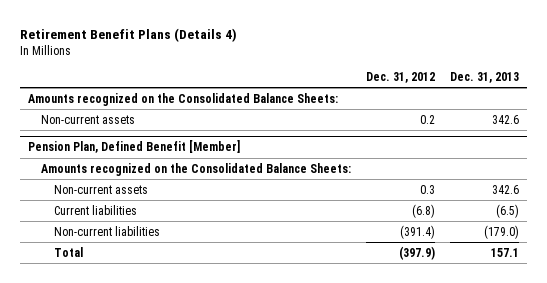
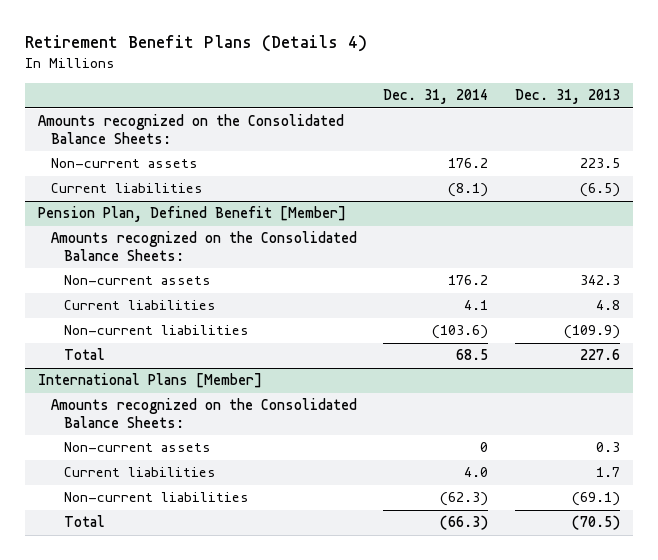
[366,72,436,84] Dec. 31, 2012 -> none
none -> [383,89,489,105] Dec. 31, 2014
[492,114,520,124] 342.6 -> [579,158,620,169] 223.5
none -> [51,183,204,194] Current liabilities
[492,184,520,194] 342.6 -> [579,275,620,286] 342.3
[496,203,520,218] (6.5) -> [595,300,620,311] 4.8
[484,224,520,239] (179.0) -> [563,325,620,340] (109.9)
[491,247,520,257] 157.1 -> [579,349,620,361] 227.6
none -> [38,373,263,389] International Plans [Member]
none -> [51,398,358,428] Amounts recognized on the Consolidated Balance Sheets:
none -> [63,442,211,453] Non-current assets
none -> [63,467,216,478] Current liabilities
none -> [63,492,249,503] Non-current liabilities
none -> [63,515,105,528] Total

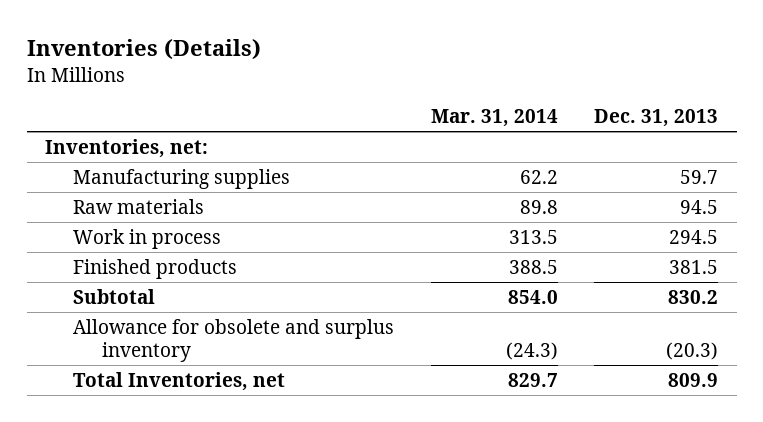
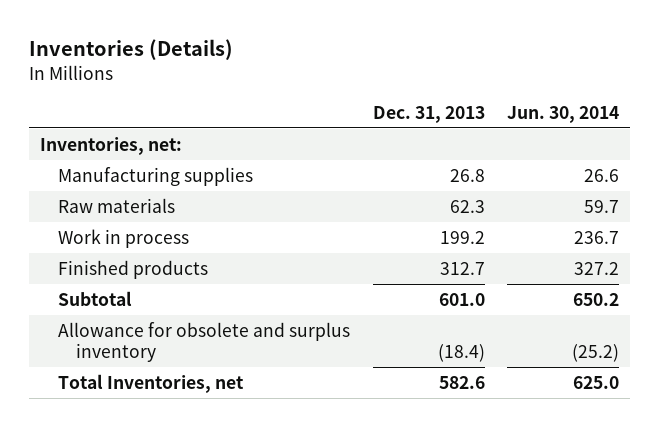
[430,109,558,128] Mar. 31, 2014 -> none
none -> [507,105,620,123] Jun. 30, 2014
[680,169,719,184] 59.7 -> [449,168,485,182] 26.8
[680,199,719,214] 94.5 -> [449,199,485,213] 62.3
[669,229,719,244] 294.5 -> [439,230,485,244] 199.2
[669,259,719,274] 381.5 -> [439,261,485,275] 312.7
[668,289,719,304] 830.2 -> [438,292,485,306] 601.0
[666,342,719,361] (20.3) -> [437,343,485,362] (18.4)
[668,372,719,387] 809.9 -> [438,375,485,389] 582.6

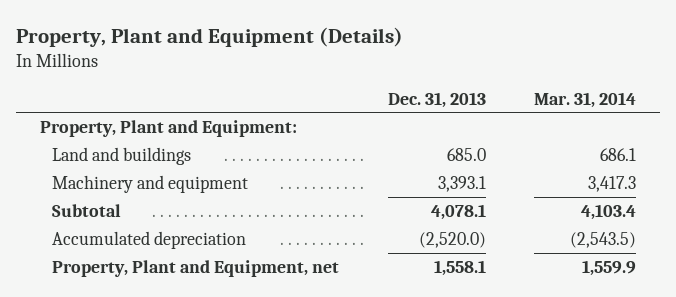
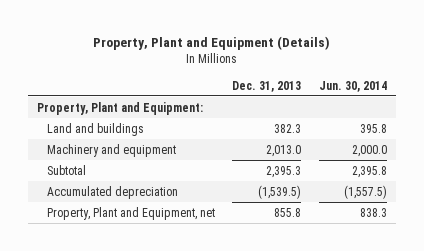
[533,91,636,108] Mar. 31, 2014 -> none
none -> [318,80,387,92] Jun. 30, 2014
[446,147,486,161] 685.0 -> [274,123,302,133] 382.3
[437,175,486,192] 3,393.1 -> [266,144,302,157] 2,013.0
[430,203,486,220] 4,078.1 -> [266,165,302,178] 2,395.3
[418,231,486,248] (2,520.0) -> [258,184,302,199] (1,539.5)
[433,259,486,276] 1,558.1 -> [274,207,302,217] 855.8

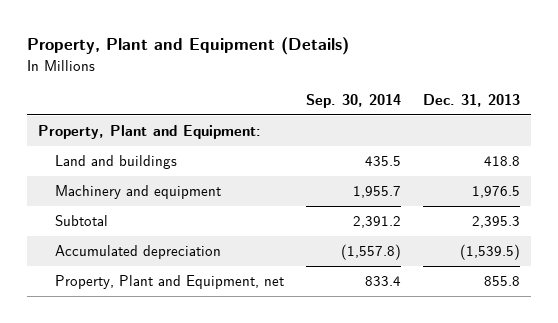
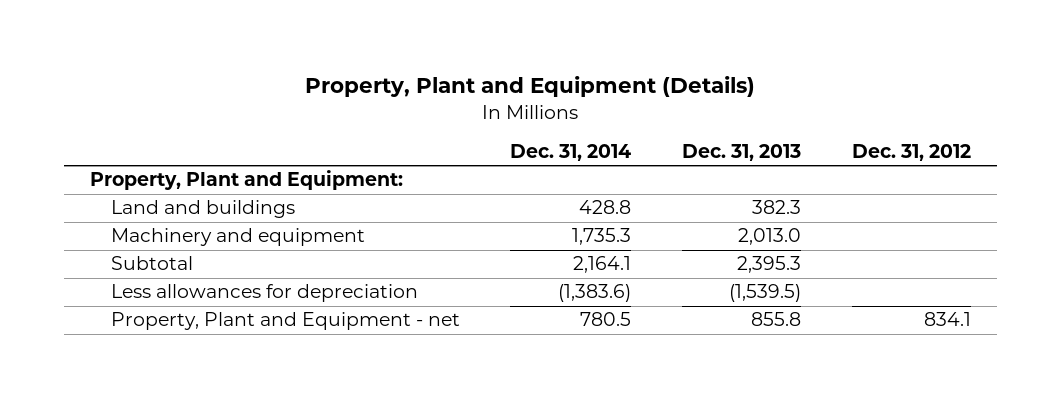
[306,94,402,109] Sep. 30, 2014 -> none
none -> [510,144,632,162] Dec. 31, 2014
none -> [852,144,972,162] Dec. 31, 2012
[484,155,521,166] 418.8 -> [752,200,802,215] 382.3
[472,185,521,198] 1,976.5 -> [738,228,802,246] 2,013.0
[55,244,222,259] Accumulated depreciation -> [110,284,418,303] Less allowances for depreciation
[55,274,285,289] Property, Plant and Equipment, net -> [110,312,460,331] Property, Plant and Equipment - net

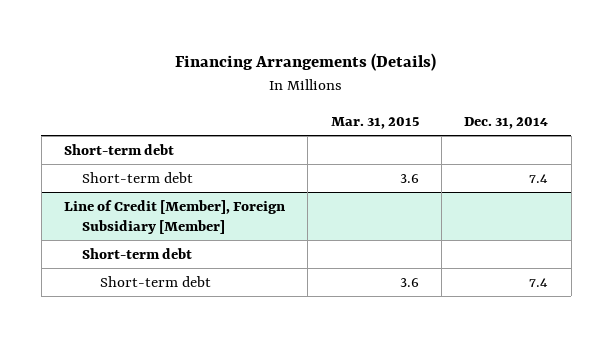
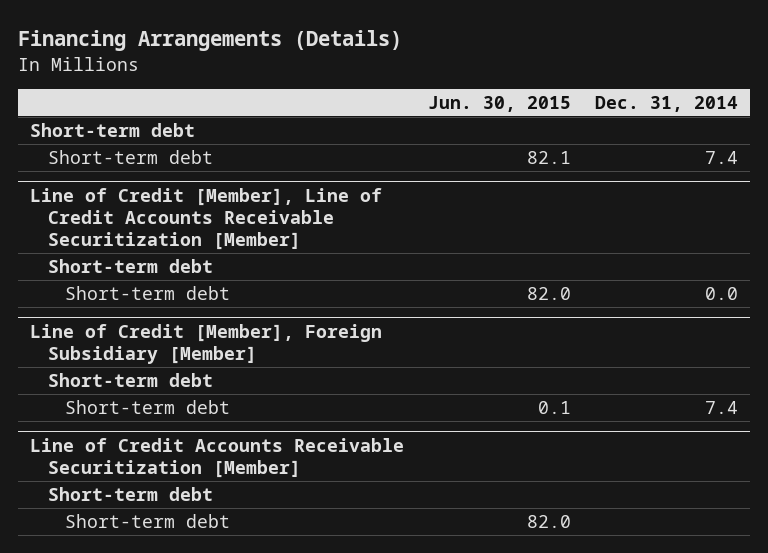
[330,116,419,129] Mar. 31, 2015 -> none
none -> [428,95,572,112] Jun. 30, 2015
none -> [30,188,383,250] Line of Credit [Member], Line of Credit Accounts Receivable Securitization [Member]
none -> [47,259,213,274] Short-term debt
none -> [64,286,230,301] Short-term debt
none -> [30,438,405,478] Line of Credit Accounts Receivable Securitization [Member]
none -> [47,487,213,502] Short-term debt
none -> [64,514,230,529] Short-term debt

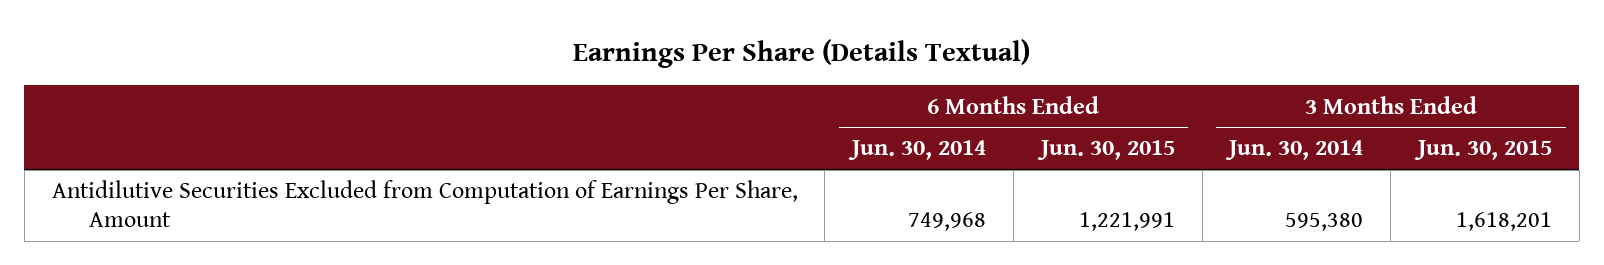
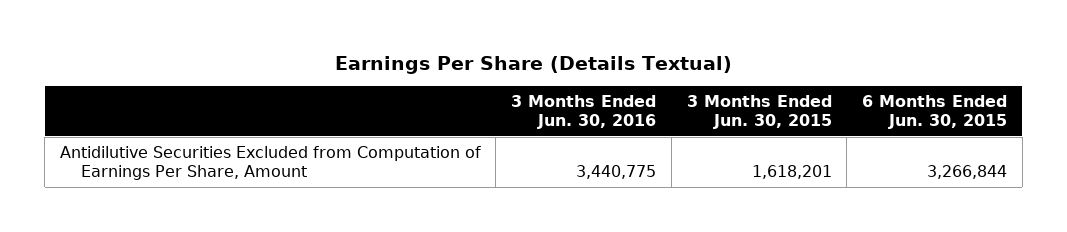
[848,140,987,161] Jun. 30, 2014 -> none
[1225,140,1364,161] Jun. 30, 2014 -> none
none -> [511,95,657,130] 3 Months Ended Jun. 30, 2016
[1078,212,1175,232] 1,221,991 -> [927,165,1008,180] 3,266,844

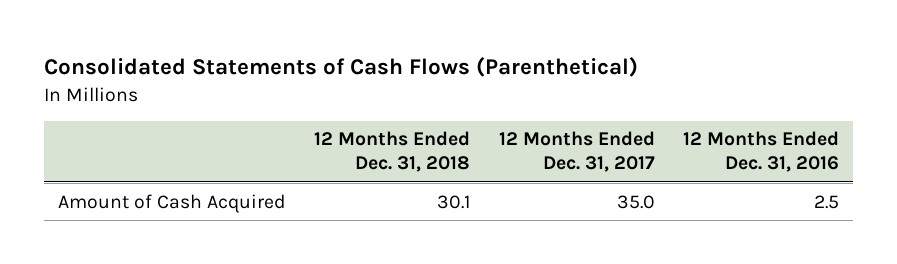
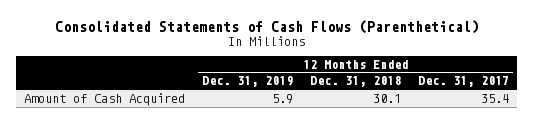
[682,131,839,173] 12 Months Ended Dec. 31, 2016 -> none
none -> [202,76,294,88] Dec. 31, 2019
[616,194,655,209] 35.0 -> [480,94,509,104] 35.4

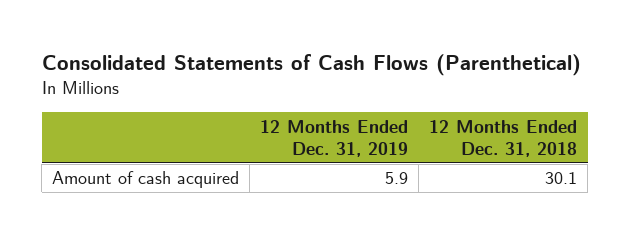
[417,76,509,88] Dec. 31, 2017 -> none
[24,93,186,107] Amount of Cash Acquired -> [52,171,240,189] Amount of cash acquired

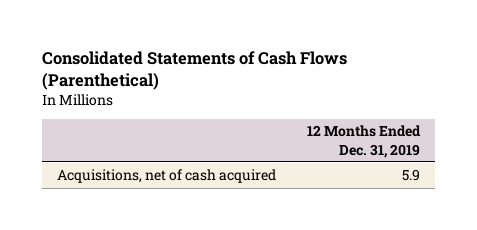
[429,119,578,158] 12 Months Ended Dec. 31, 2018 -> none
[52,171,240,189] Amount of cash acquired -> [57,169,277,184] Acquisitions, net of cash acquired

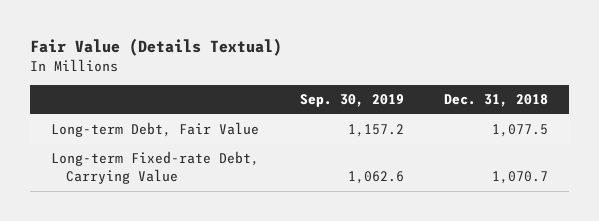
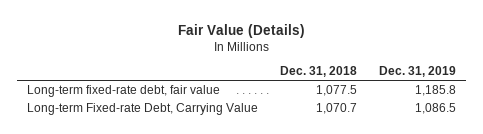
[30,37,283,56] Fair Value (Details Textual) -> [177,23,305,38] Fair Value (Details)
[299,94,404,108] Sep. 30, 2019 -> none
none -> [378,66,456,78] Dec. 31, 2019
[50,122,259,138] Long-term Debt, Fair Value -> [27,84,221,97] Long-term fixed-rate debt, fair value

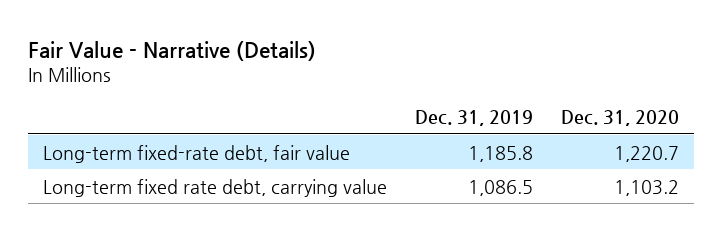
[177,23,305,38] Fair Value (Details) -> [28,40,317,61] Fair Value - Narrative (Details)
[280,66,358,78] Dec. 31, 2018 -> none
none -> [561,110,680,127] Dec. 31, 2020
[27,102,259,115] Long-term Fixed-rate Debt, Carrying Value -> [42,178,387,197] Long-term fixed rate debt, carrying value

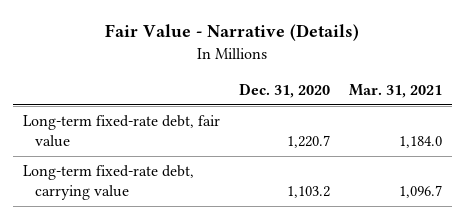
[415,110,534,127] Dec. 31, 2019 -> none
none -> [349,83,443,98] Mar. 31, 2021
[42,178,387,197] Long-term fixed rate debt, carrying value -> [22,165,194,200] Long-term fixed-rate debt, carrying value

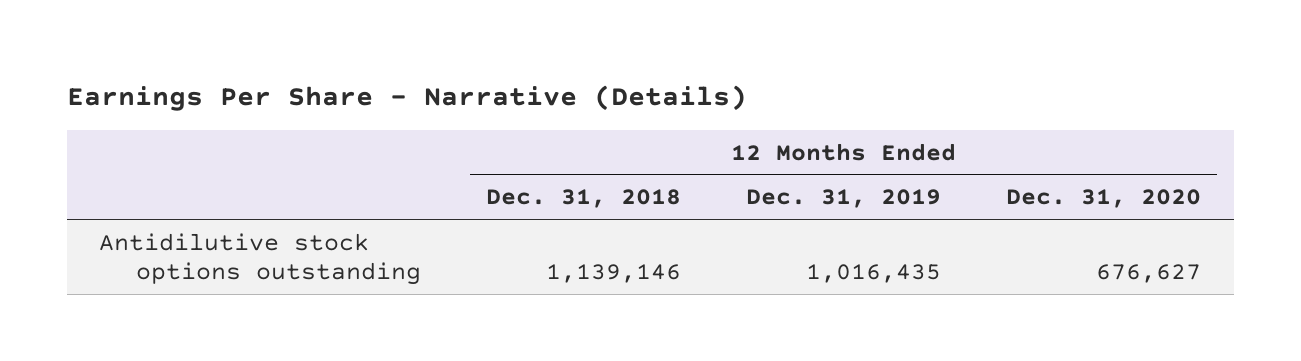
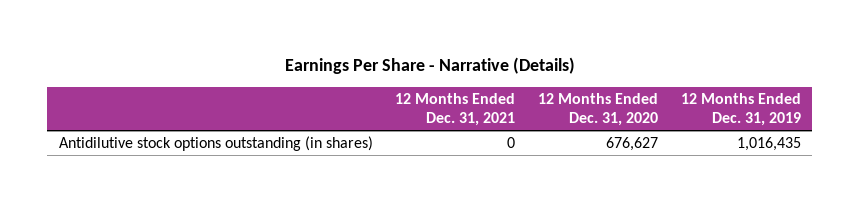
[485,189,681,209] Dec. 31, 2018 -> none
none -> [395,92,516,127] 12 Months Ended Dec. 31, 2021
[99,232,421,286] Antidilutive stock options outstanding -> [58,136,373,152] Antidilutive stock options outstanding (in shares)

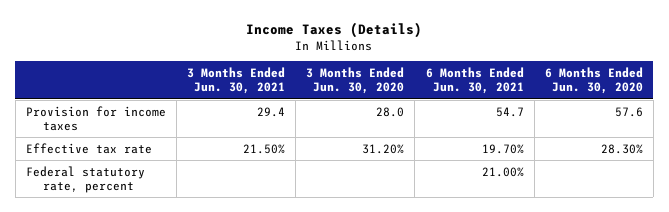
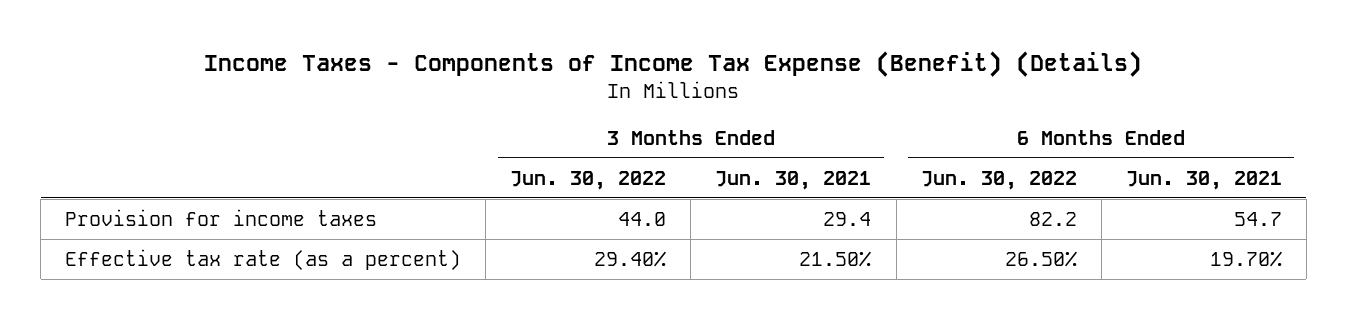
[246,21,423,38] Income Taxes (Details) -> [204,51,1143,78] Income Taxes - Components of Income Tax Expense (Benefit) (Details)
[306,67,405,95] 3 Months Ended Jun. 30, 2020 -> none
[544,67,643,95] 6 Months Ended Jun. 30, 2020 -> none
none -> [510,170,667,190] Jun. 30, 2022
none -> [920,170,1077,190] Jun. 30, 2022
[25,165,145,194] Federal statutory rate, percent -> none
[25,142,152,154] Effective tax rate -> [65,248,462,270] Effective tax rate (as a percent)

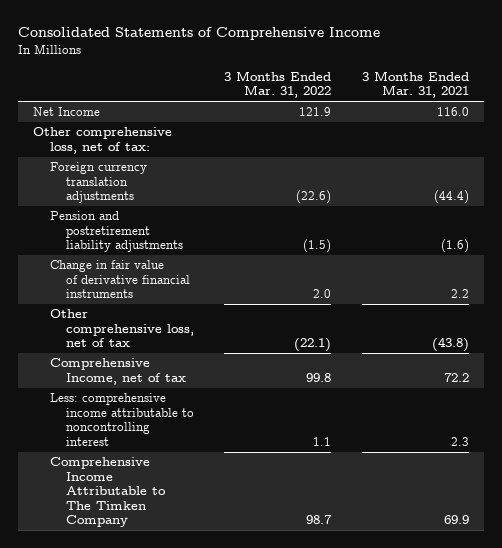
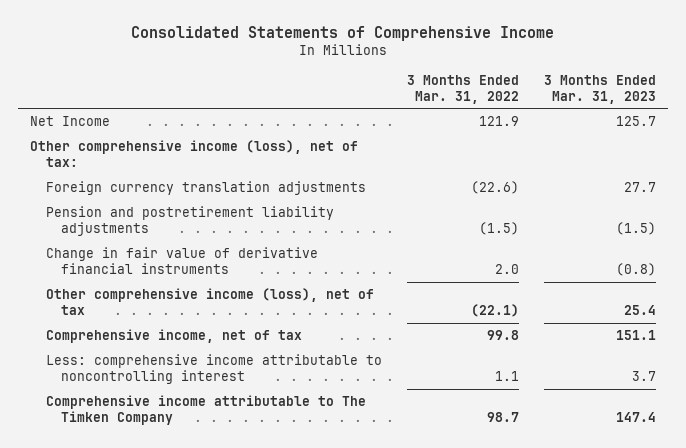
[361,70,469,99] 3 Months Ended Mar. 31, 2021 -> none
none -> [543,74,656,104] 3 Months Ended Mar. 31, 2023
[33,127,173,154] Other comprehensive loss, net of tax: -> [30,140,359,168] Other comprehensive income (loss), net of tax:
[49,309,195,348] Other comprehensive loss, net of tax -> [45,288,374,316] Other comprehensive income (loss), net of tax
[49,358,187,385] Comprehensive Income, net of tax -> [45,329,302,344] Comprehensive income, net of tax
[49,457,167,528] Comprehensive Income Attributable to The Timken Company -> [45,395,366,426] Comprehensive income attributable to The Timken Company

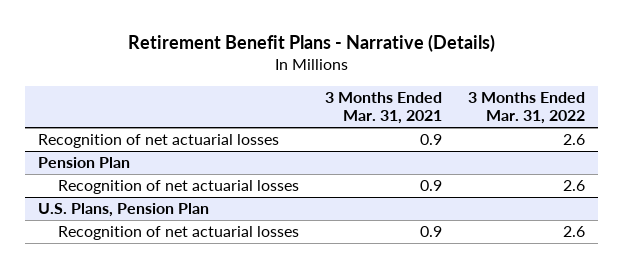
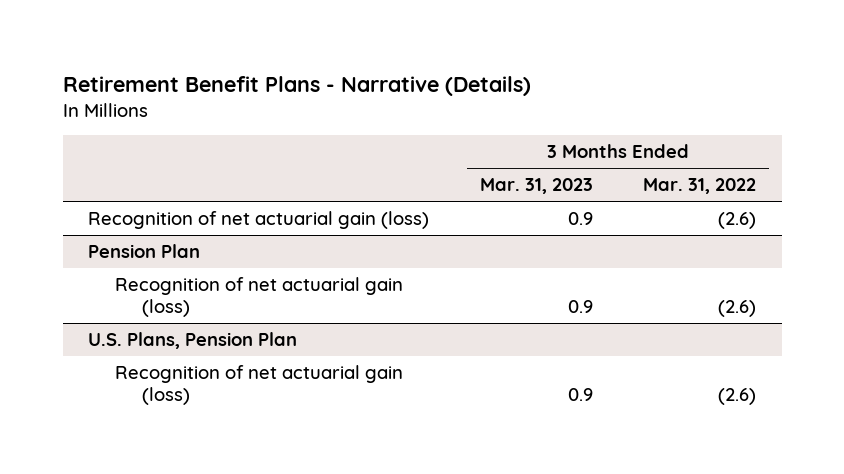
[325,91,443,125] 3 Months Ended Mar. 31, 2021 -> none
none -> [479,178,593,195] Mar. 31, 2023
[38,134,280,149] Recognition of net actuarial losses -> [88,211,430,230] Recognition of net actuarial gain (loss)
[563,134,586,146] 2.6 -> [718,212,757,230] (2.6)
[57,180,299,195] Recognition of net actuarial losses -> [114,277,403,317] Recognition of net actuarial gain (loss)
[563,180,586,192] 2.6 -> [718,299,757,317] (2.6)
[57,226,299,241] Recognition of net actuarial losses -> [114,365,403,405] Recognition of net actuarial gain (loss)
[563,226,586,238] 2.6 -> [718,387,757,405] (2.6)

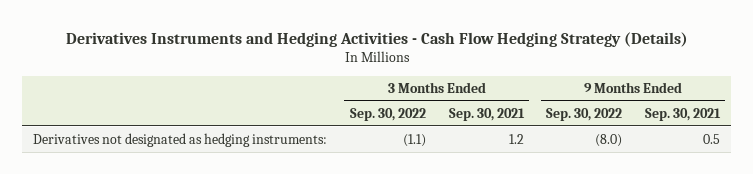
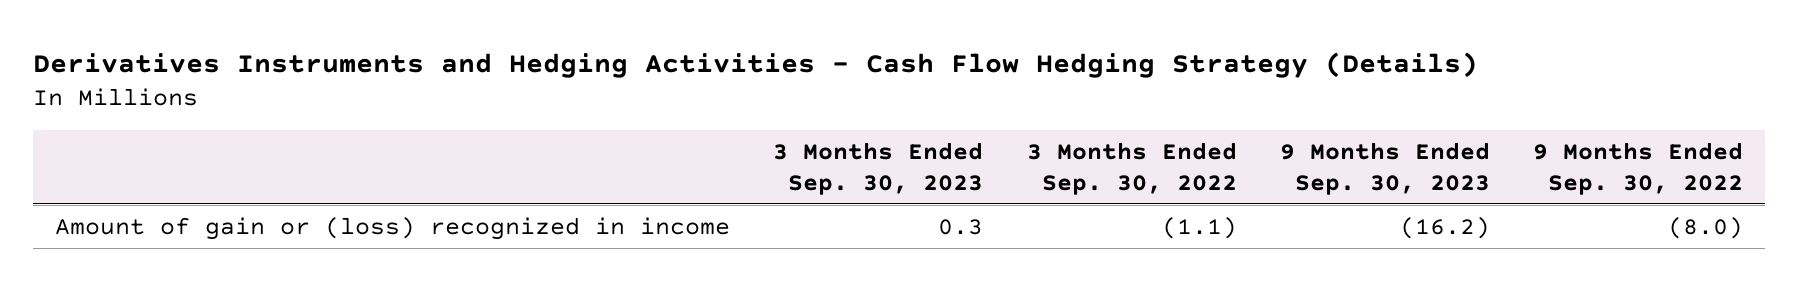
[448,108,525,122] Sep. 30, 2021 -> none
[644,108,721,122] Sep. 30, 2021 -> none
none -> [773,141,984,195] 3 Months Ended Sep. 30, 2023
none -> [1279,141,1490,195] 9 Months Ended Sep. 30, 2023
[33,133,328,148] Derivatives not designated as hedging instruments: -> [54,216,730,240] Amount of gain or (loss) recognized in income

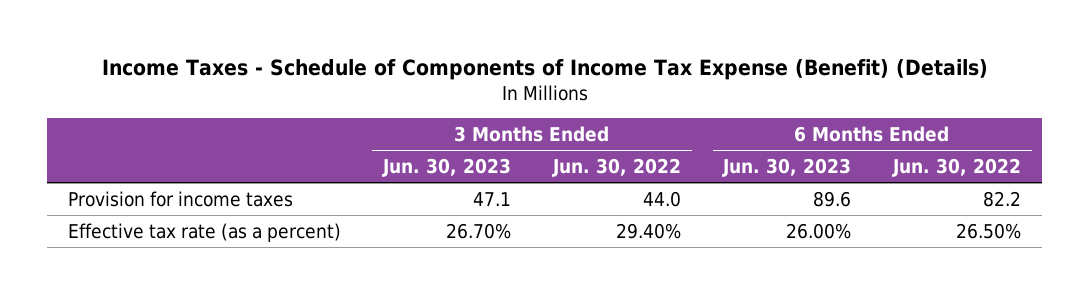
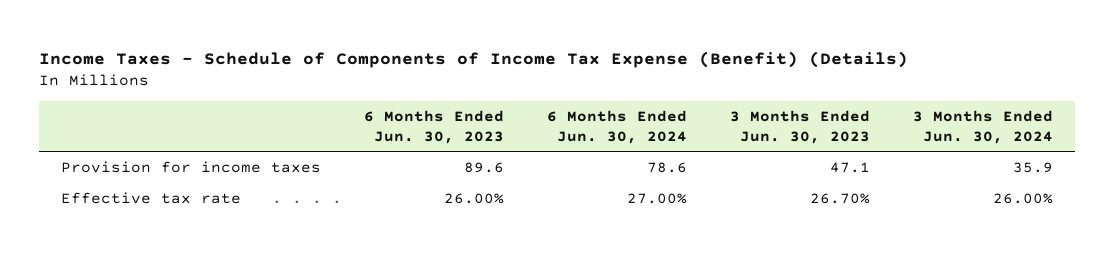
[552,157,682,177] Jun. 30, 2022 -> none
[892,157,1022,177] Jun. 30, 2022 -> none
none -> [546,110,687,144] 6 Months Ended Jun. 30, 2024
none -> [913,110,1054,144] 3 Months Ended Jun. 30, 2024
[67,222,341,242] Effective tax rate (as a percent) -> [60,192,241,205] Effective tax rate

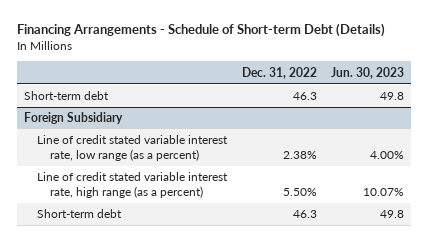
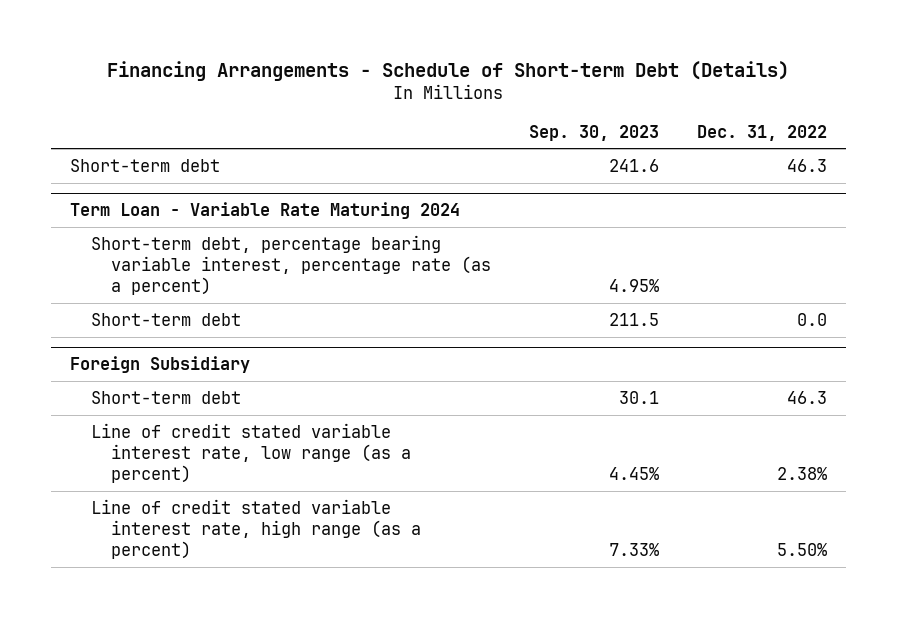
[331,66,405,79] Jun. 30, 2023 -> none
none -> [528,124,659,141] Sep. 30, 2023
none -> [70,202,461,220] Term Loan - Variable Rate Maturing 2024
none -> [90,234,492,295] Short-term debt, percentage bearing variable interest, percentage rate (as a percent)
none -> [90,312,241,326] Short-term debt
[36,209,122,219] Short-term debt -> [90,390,241,404] Short-term debt

